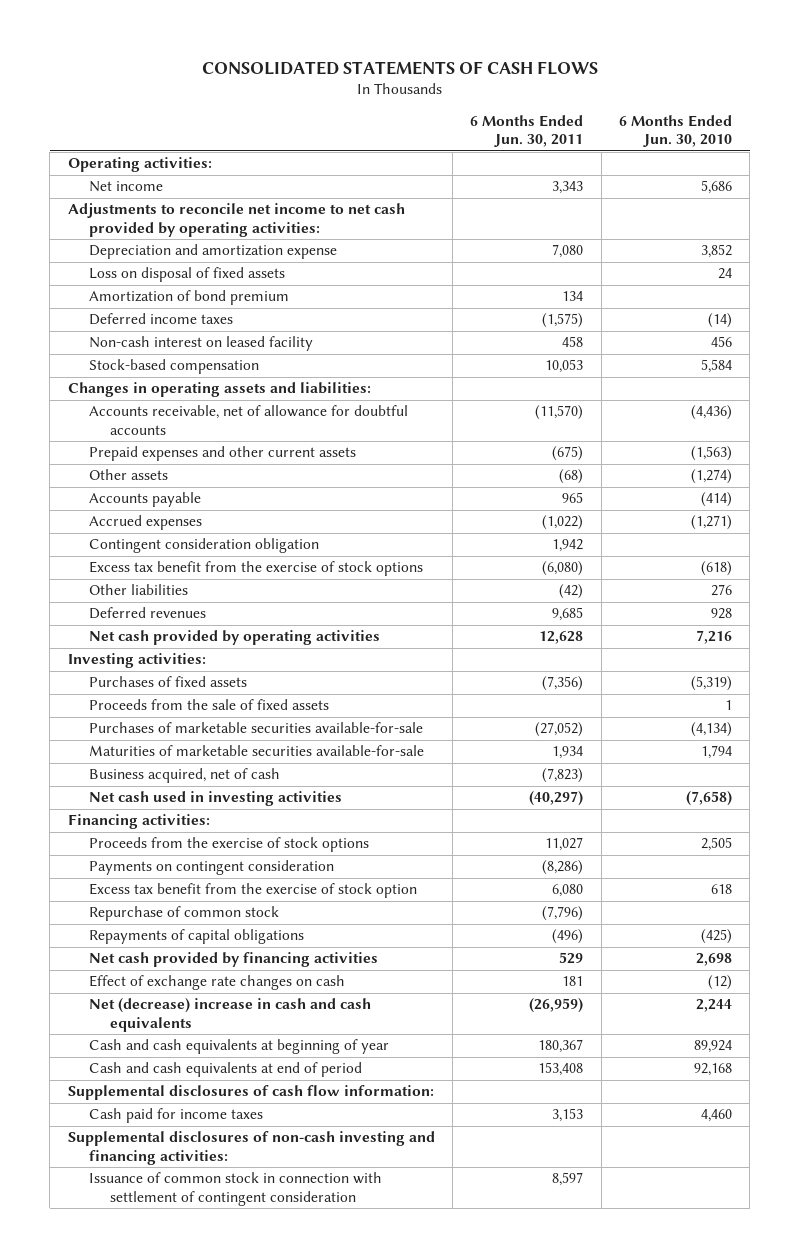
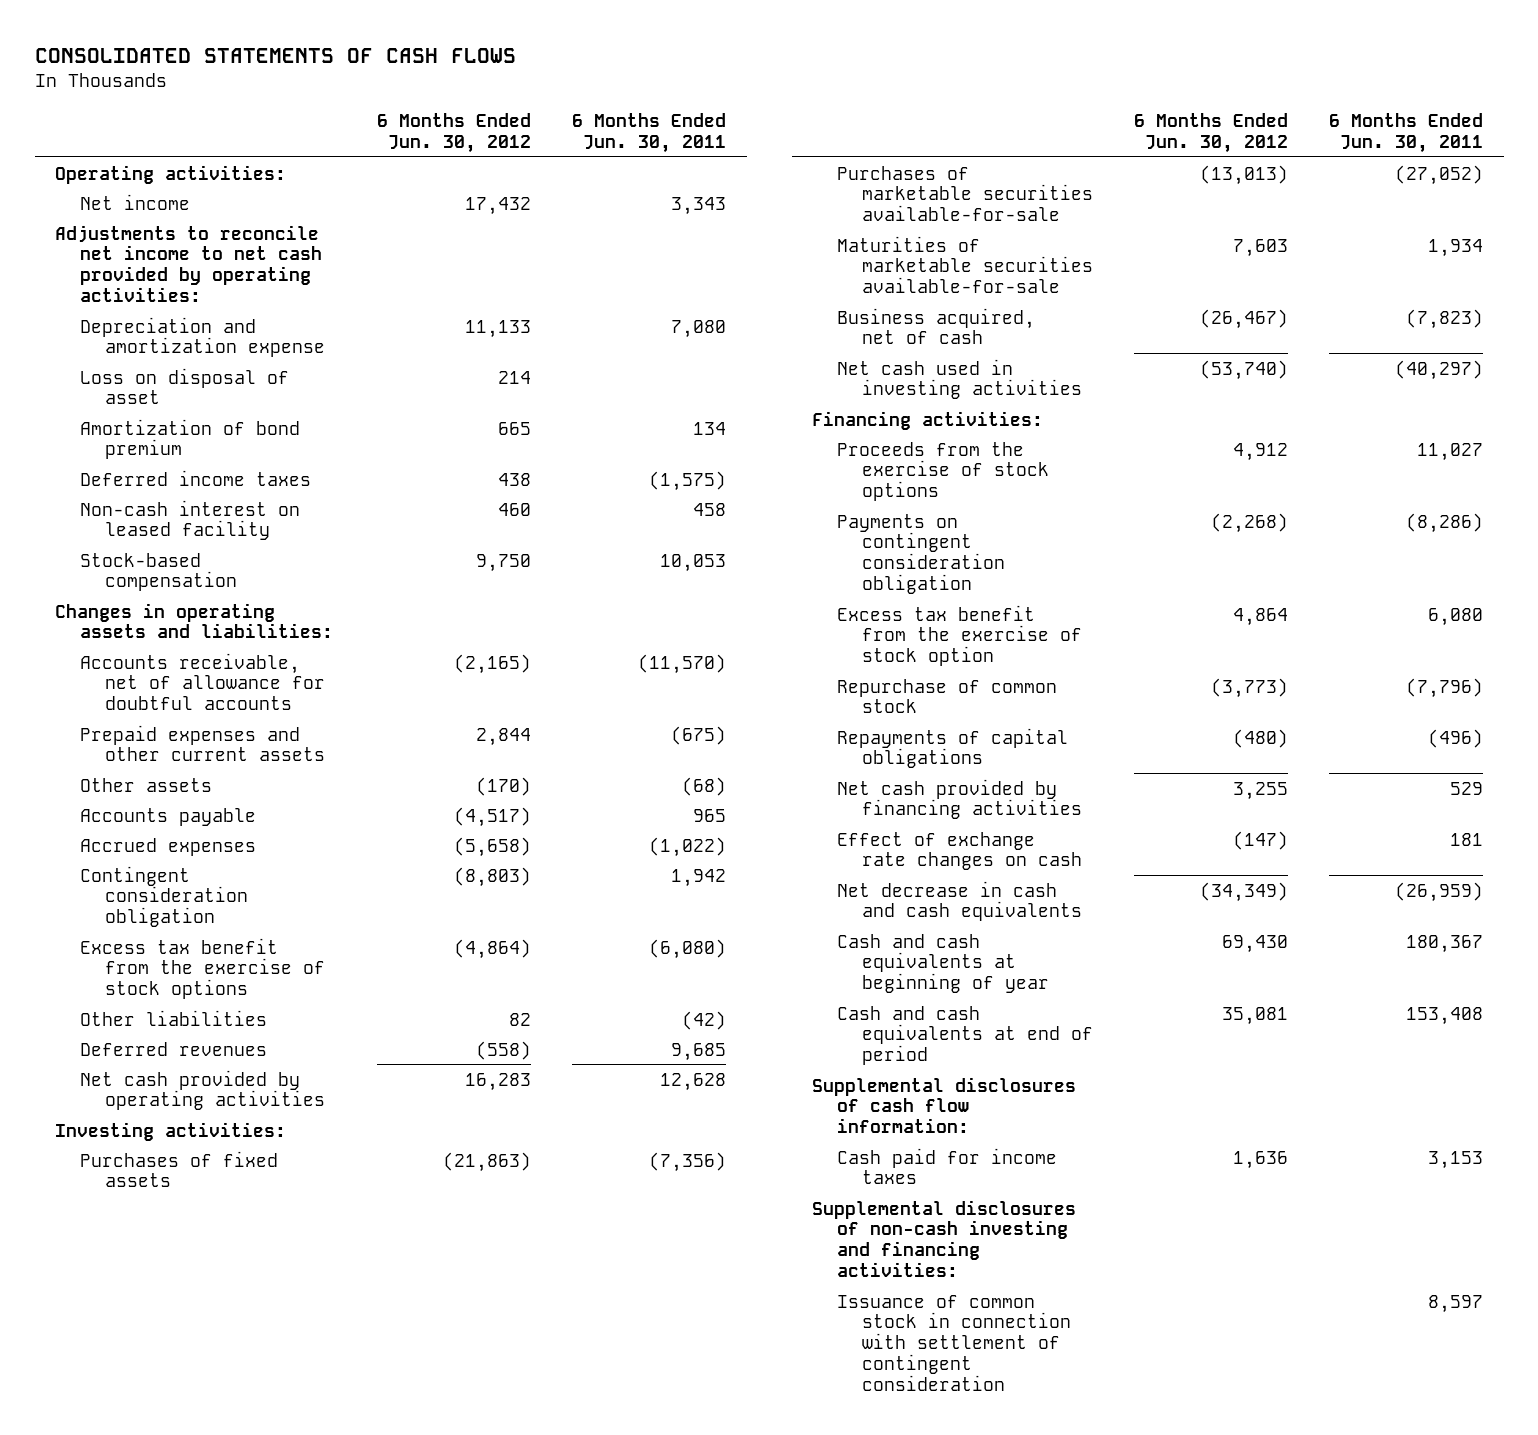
[618,115,732,148] 6 Months Ended Jun. 30, 2010 -> none
none -> [377,113,532,153] 6 Months Ended Jun. 30, 2012
[88,267,285,283] Loss on disposal of fixed assets -> [80,367,290,405] Loss on disposal of asset
[88,699,329,711] Proceeds from the sale of fixed assets -> none
[88,860,334,876] Payments on contingent consideration -> [837,513,1006,595] Payments on contingent consideration obligation
[88,998,371,1032] Net (decrease) increase in cash and cash equivalents -> [837,880,1083,922] Net decrease in cash and cash equivalents

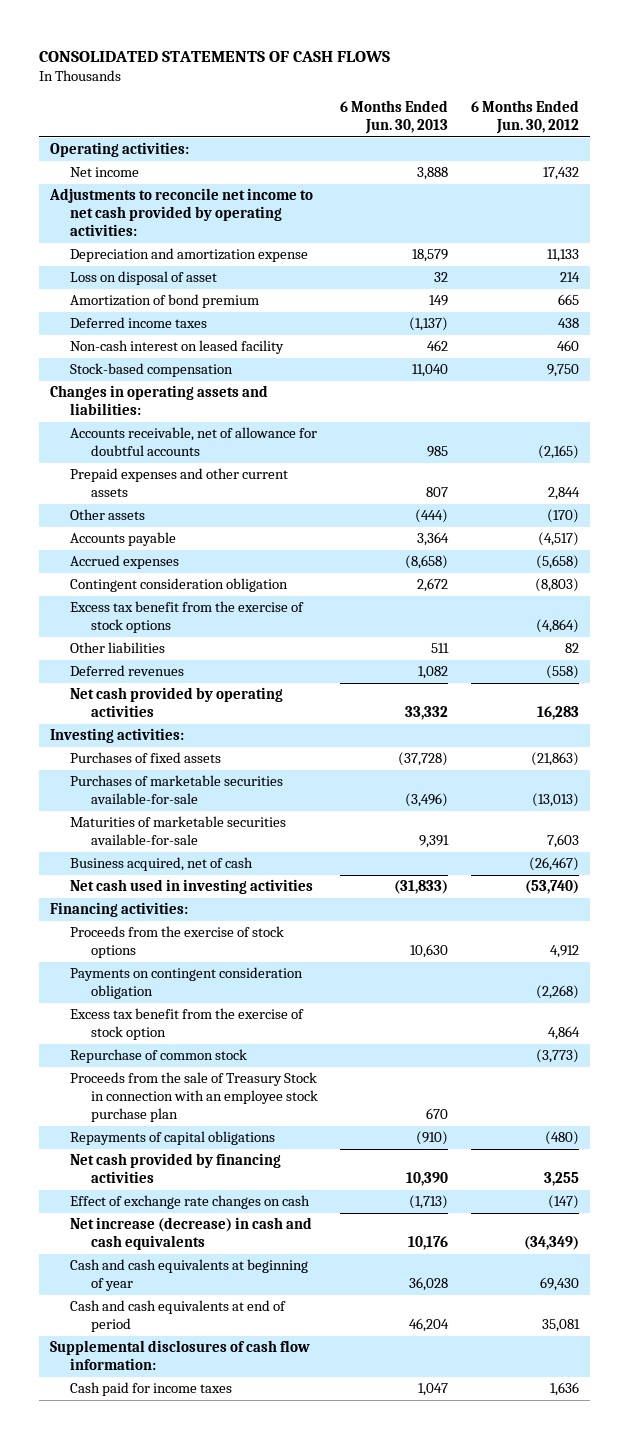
[572,113,727,153] 6 Months Ended Jun. 30, 2011 -> none
none -> [340,100,449,135] 6 Months Ended Jun. 30, 2013
none -> [70,1072,318,1123] Proceeds from the sale of Treasury Stock in connection with an employee stock purchase plan
[837,880,1083,922] Net decrease in cash and cash equivalents -> [70,1217,313,1251] Net increase (decrease) in cash and cash equivalents
[812,1199,1077,1278] Supplemental disclosures of non-cash investing and financing activities: -> none
[837,1294,1072,1392] Issuance of common stock in connection with settlement of contingent consideration -> none

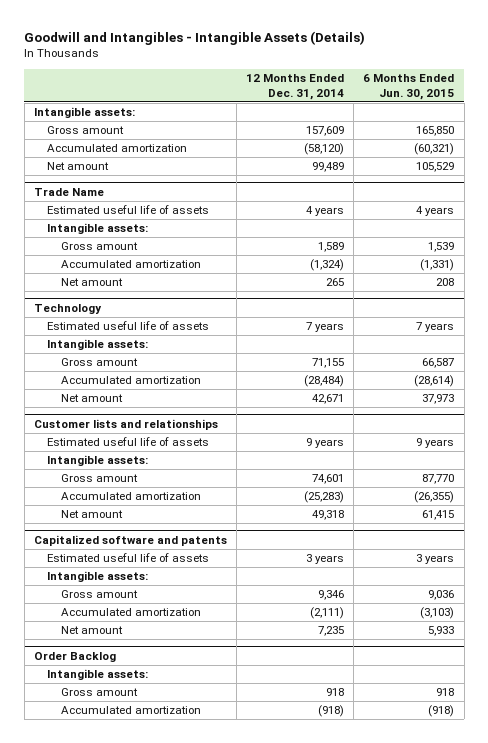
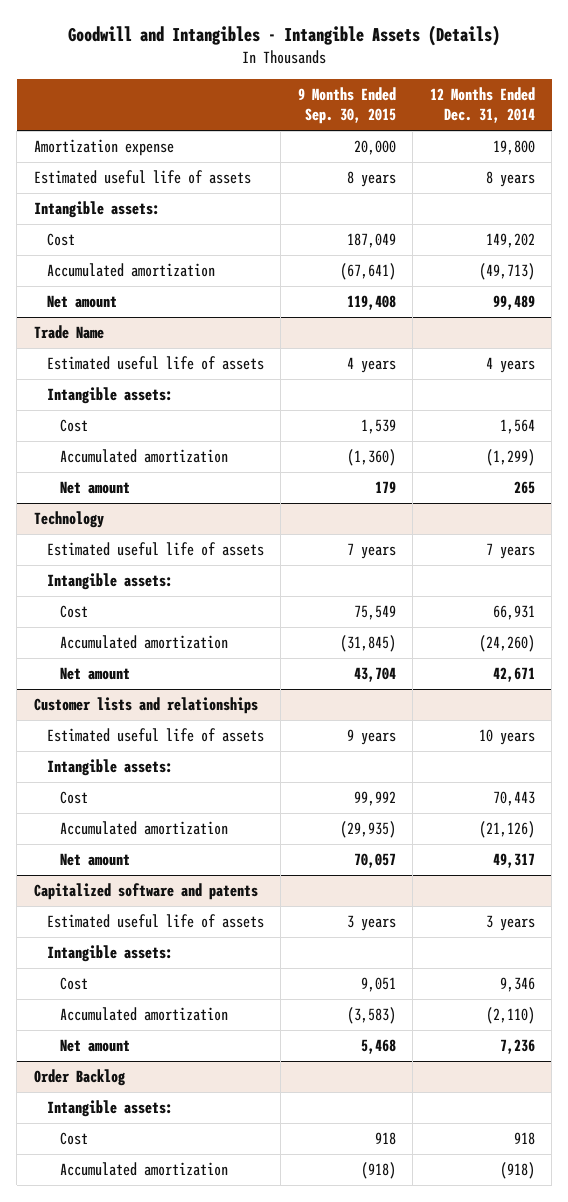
[363,74,455,100] 6 Months Ended Jun. 30, 2015 -> none
none -> [297,87,396,125] 9 Months Ended Sep. 30, 2015
none -> [33,139,174,157] Amortization expense
none -> [33,170,251,185] Estimated useful life of assets
[47,126,125,135] Gross amount -> none
none -> [46,233,75,247] Cost
[304,143,345,156] (58,120) -> [478,263,535,281] (49,713)
[60,242,138,251] Gross amount -> none
none -> [60,419,89,433] Cost
[310,259,345,272] (1,324) -> [485,449,535,467] (1,299)
[60,358,138,367] Gross amount -> none
none -> [60,605,89,619] Cost
[304,375,345,388] (28,484) -> [478,635,535,653] (24,260)
[306,438,345,449] 9 years -> [478,729,535,746] 10 years
[60,474,138,483] Gross amount -> none
none -> [60,791,89,805] Cost
[304,491,345,504] (25,283) -> [478,821,535,839] (21,126)
[312,510,345,521] 49,318 -> [492,853,535,869] 49,317
[60,590,138,599] Gross amount -> [60,977,89,991] Cost
[310,607,345,620] (2,111) -> [485,1007,535,1025] (2,110)
[318,626,345,637] 7,235 -> [499,1039,535,1055] 7,236
[60,688,138,697] Gross amount -> [60,1132,89,1146] Cost

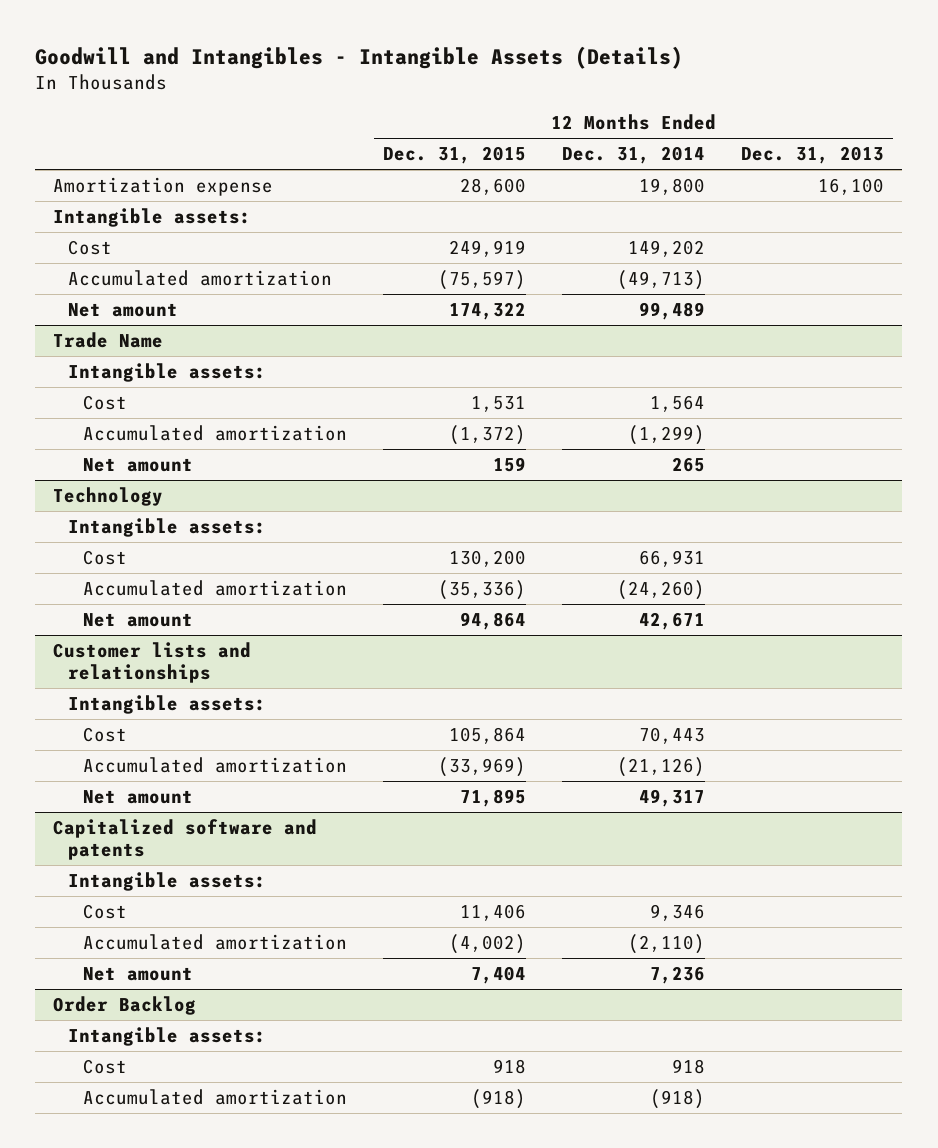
[297,87,396,125] 9 Months Ended Sep. 30, 2015 -> none
none -> [383,146,527,165] Dec. 31, 2015
none -> [741,146,885,165] Dec. 31, 2013
[33,170,251,185] Estimated useful life of assets -> none
[46,356,264,371] Estimated useful life of assets -> none
[46,542,264,557] Estimated useful life of assets -> none
[46,728,264,743] Estimated useful life of assets -> none
[46,914,264,929] Estimated useful life of assets -> none

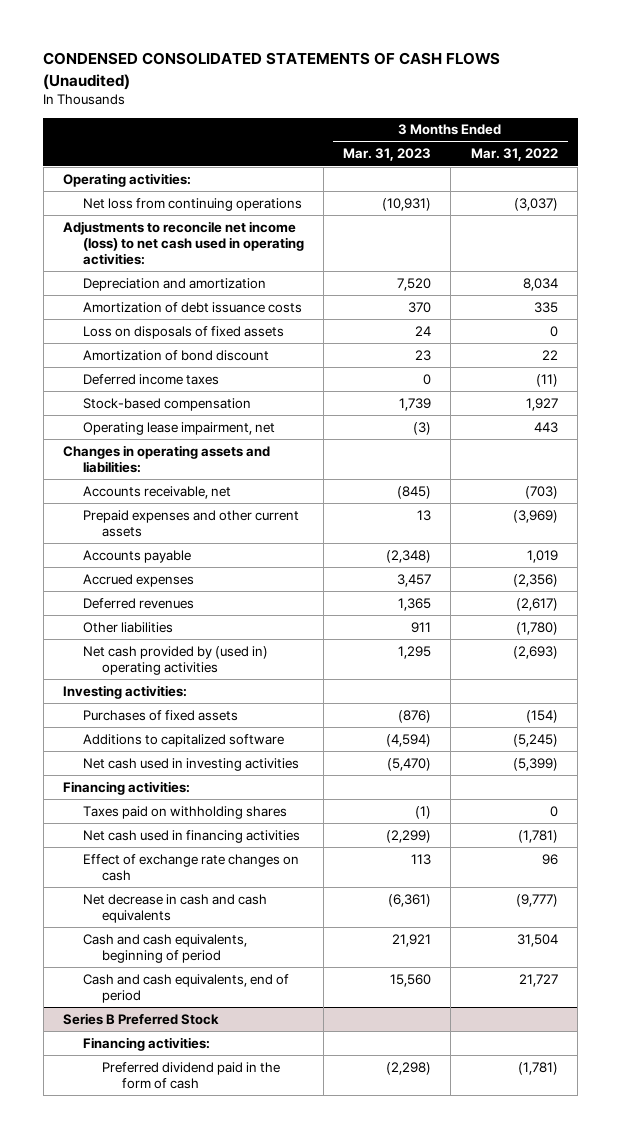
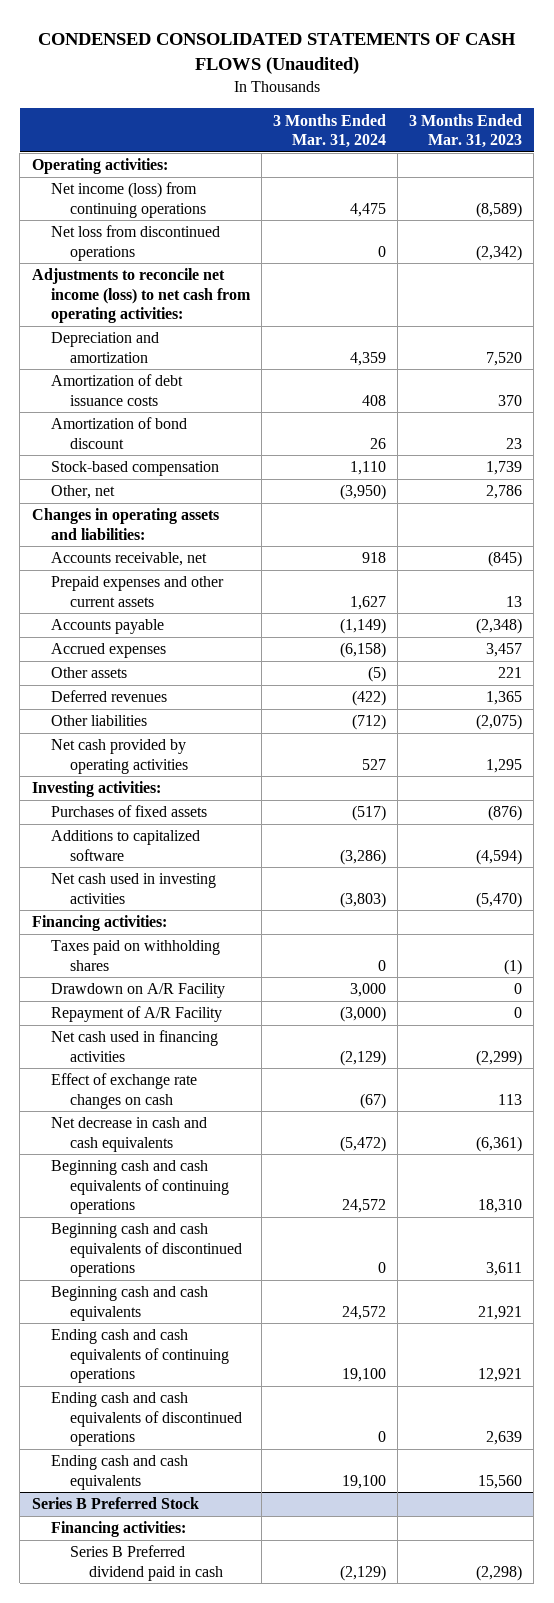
[470,148,558,162] Mar. 31, 2022 -> none
none -> [273,113,387,148] 3 Months Ended Mar. 31, 2024
[82,197,302,211] Net loss from continuing operations -> [50,182,207,218] Net income (loss) from continuing operations
[382,197,432,211] (10,931) -> [476,201,523,218] (8,589)
none -> [50,225,220,261] Net loss from discontinued operations
[63,220,304,265] Adjustments to reconcile net income (loss) to net cash used in operating activities: -> [31,268,251,323] Adjustments to reconcile net income (loss) to net cash from operating activities:
[82,325,284,339] Loss on disposals of fixed assets -> none
[82,373,219,385] Deferred income taxes -> none
[82,421,275,435] Operating lease impairment, net -> none
none -> [50,485,115,500] Other, net
none -> [50,667,127,679] Other assets
[411,621,432,633] 911 -> [476,714,523,731] (2,075)
[82,645,268,675] Net cash provided by (used in) operating activities -> [50,739,189,774] Net cash provided by operating activities
none -> [50,983,225,999] Drawdown on A/R Facility
none -> [50,1006,222,1023] Repayment of A/R Facility
none -> [50,1160,230,1214] Beginning cash and cash equivalents of continuing operations
none -> [50,1223,243,1277] Beginning cash and cash equivalents of discontinued operations
[82,933,247,963] Cash and cash equivalents, beginning of period -> [50,1286,208,1321] Beginning cash and cash equivalents
none -> [50,1329,230,1383] Ending cash and cash equivalents of continuing operations
none -> [50,1392,243,1446] Ending cash and cash equivalents of discontinued operations
[82,973,289,1003] Cash and cash equivalents, end of period -> [50,1455,188,1490] Ending cash and cash equivalents
[102,1061,281,1089] Preferred dividend paid in the form of cash -> [70,1545,224,1581] Series B Preferred dividend paid in cash

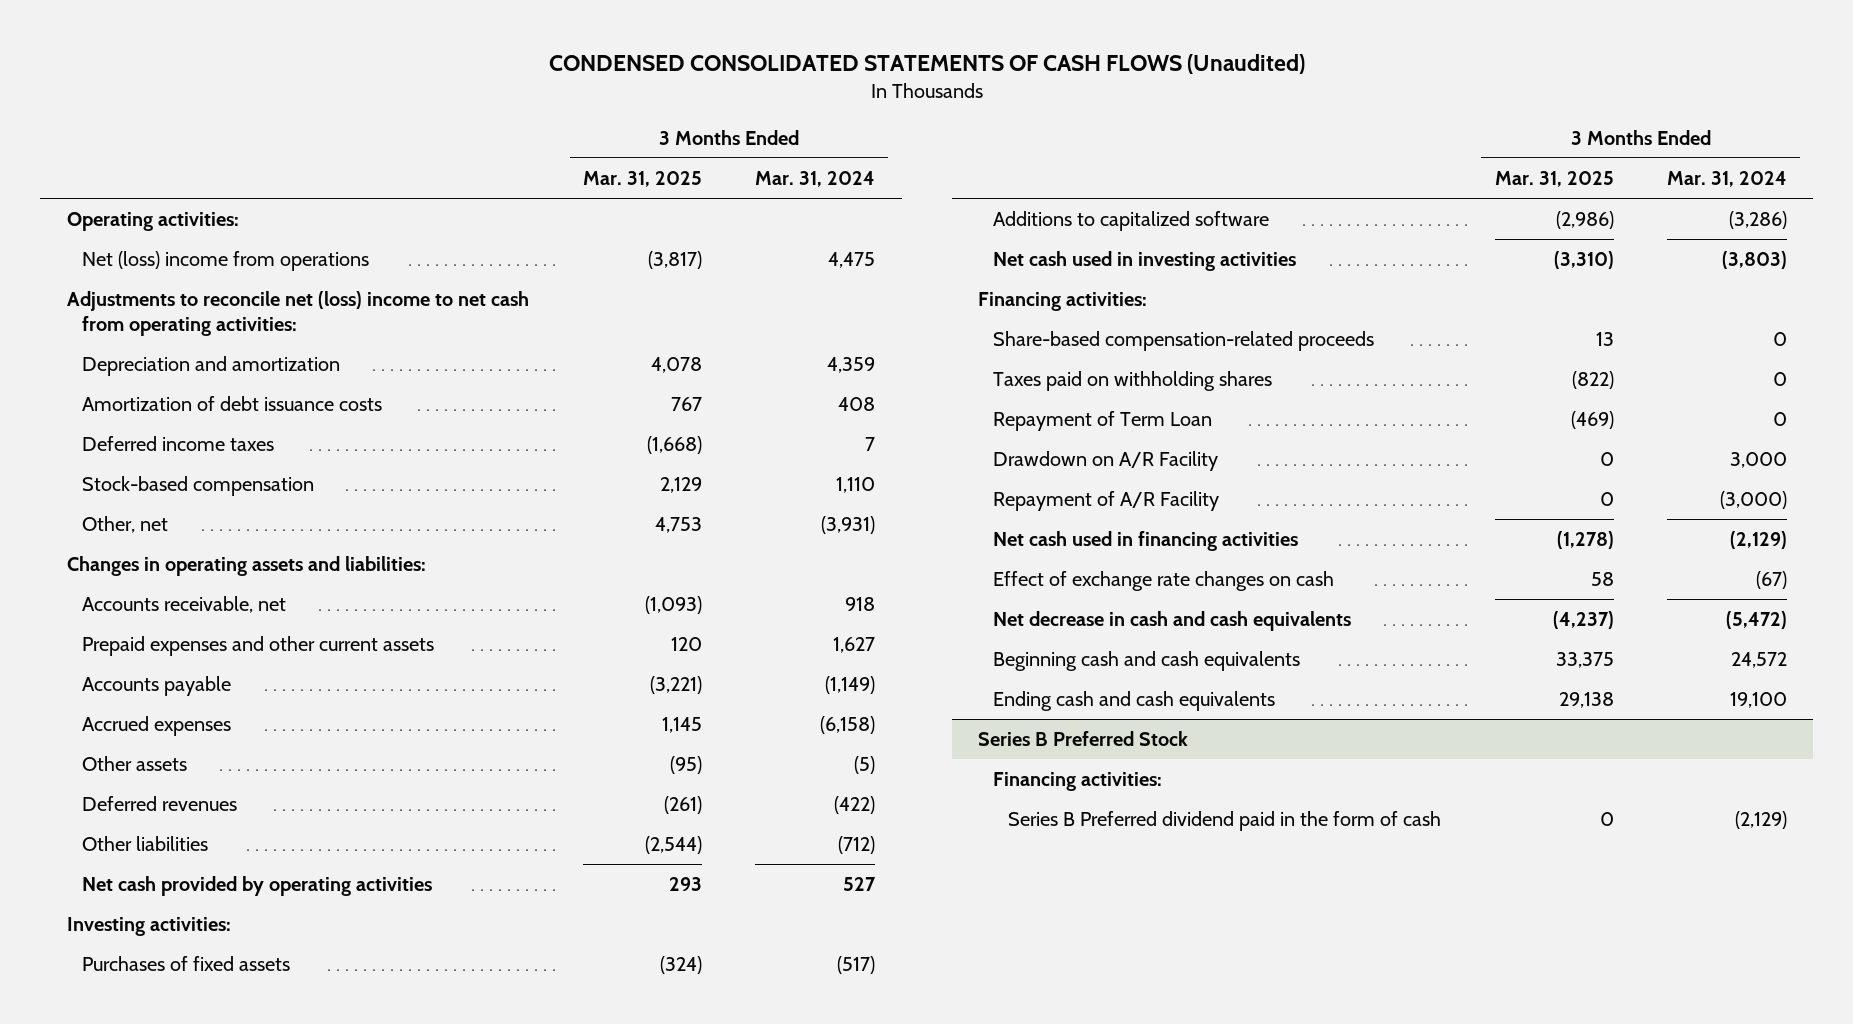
[409,113,523,148] 3 Months Ended Mar. 31, 2023 -> none
none -> [582,171,702,188] Mar. 31, 2025
[50,225,220,261] Net loss from discontinued operations -> none
[50,182,207,218] Net income (loss) from continuing operations -> [81,251,369,272] Net (loss) income from operations
[31,268,251,323] Adjustments to reconcile net income (loss) to net cash from operating activities: -> [66,291,529,336] Adjustments to reconcile net (loss) income to net cash from operating activities:
[50,417,187,449] Amortization of bond discount -> none
none -> [81,436,274,452] Deferred income taxes
[340,484,387,501] (3,950) -> [821,516,876,535] (3,931)
none -> [993,331,1375,352] Share-based compensation-related proceeds
none -> [993,411,1213,432] Repayment of Term Loan
[50,1160,230,1214] Beginning cash and cash equivalents of continuing operations -> none
[50,1223,243,1277] Beginning cash and cash equivalents of discontinued operations -> none
[50,1329,230,1383] Ending cash and cash equivalents of continuing operations -> none
[50,1392,243,1446] Ending cash and cash equivalents of discontinued operations -> none
[70,1545,224,1581] Series B Preferred dividend paid in cash -> [1008,811,1442,832] Series B Preferred dividend paid in the form of cash

